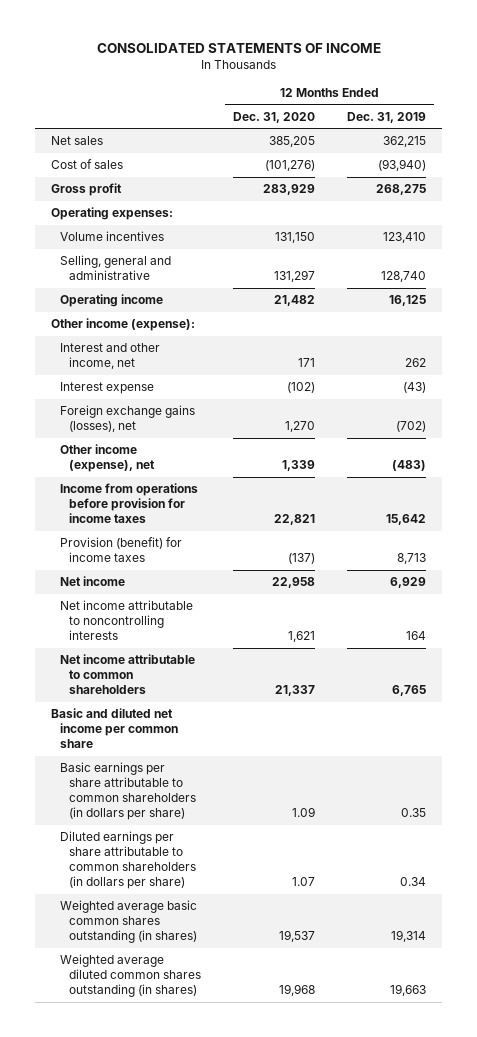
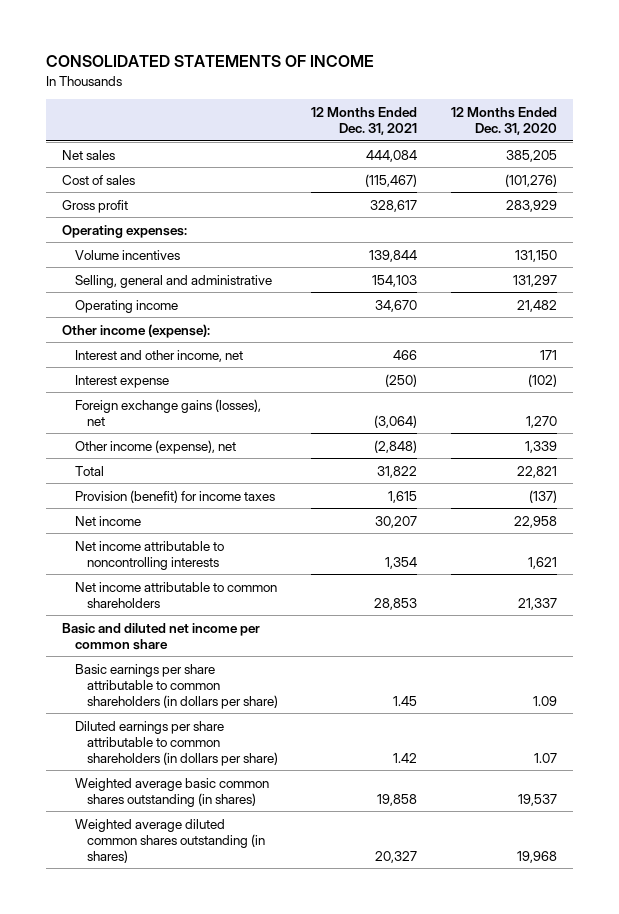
[347,111,427,123] Dec. 31, 2019 -> none
none -> [311,107,418,136] 12 Months Ended Dec. 31, 2021
[60,483,199,524] Income from operations before provision for income taxes -> [74,465,104,476] Total

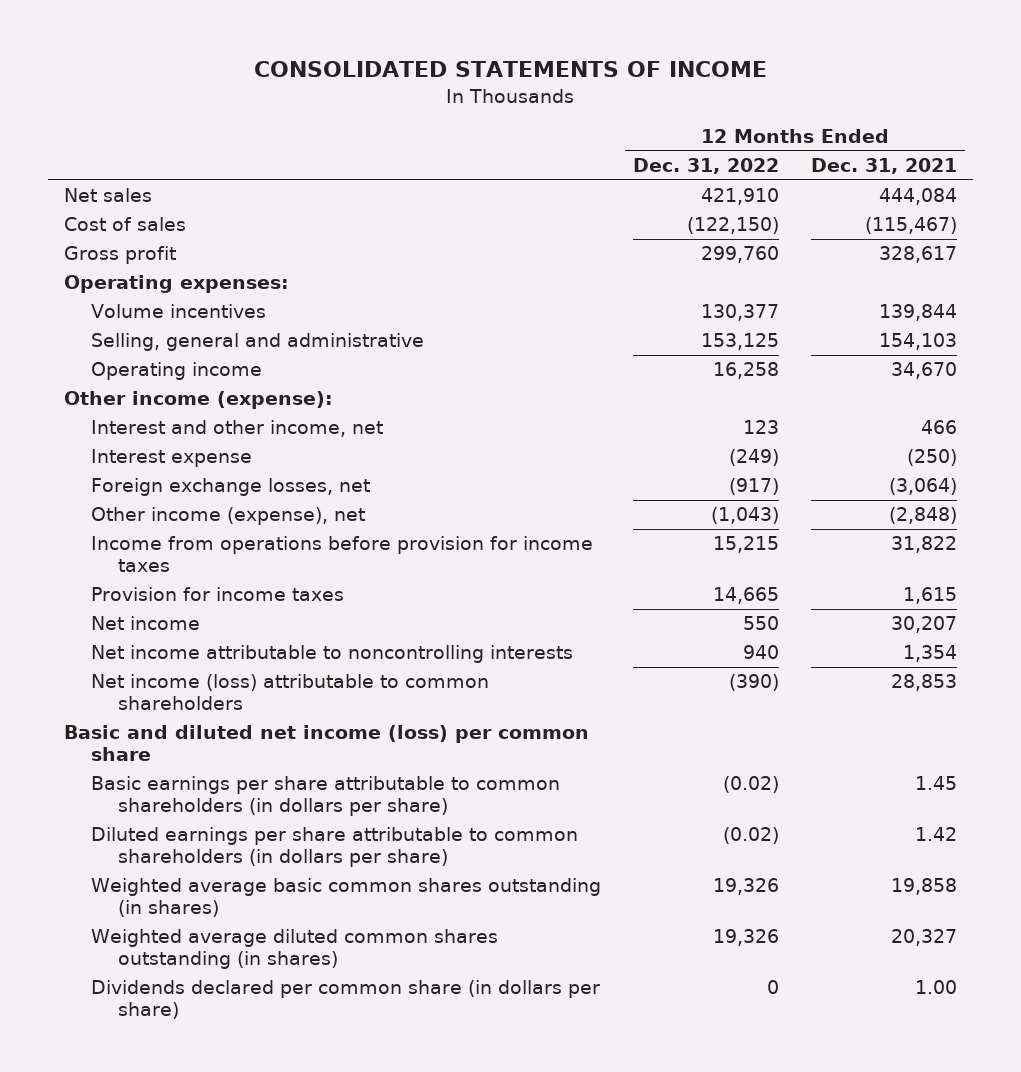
[450,107,557,136] 12 Months Ended Dec. 31, 2020 -> none
none -> [632,157,779,174] Dec. 31, 2022
[74,398,261,426] Foreign exchange gains (losses), net -> [90,478,370,497] Foreign exchange losses, net
[74,465,104,476] Total -> [90,536,593,573] Income from operations before provision for income taxes
[74,489,275,503] Provision (benefit) for income taxes -> [90,587,344,602] Provision for income taxes
[74,581,277,608] Net income attributable to common shareholders -> [90,674,489,711] Net income (loss) attributable to common shareholders
[62,622,261,650] Basic and diluted net income per common share -> [63,725,589,762] Basic and diluted net income (loss) per common share
none -> [90,980,600,1020] Dividends declared per common share (in dollars per share)

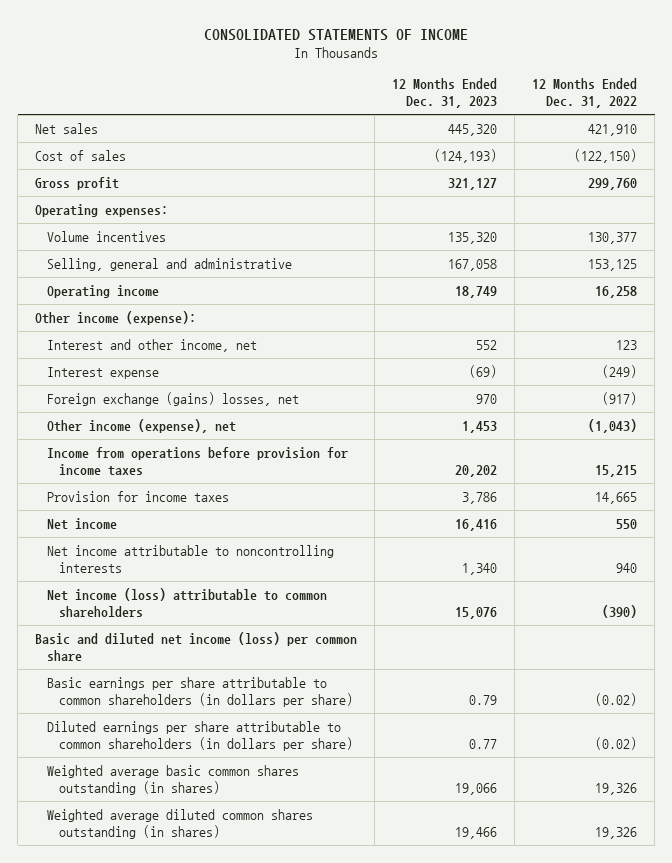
[810,157,957,174] Dec. 31, 2021 -> none
none -> [392,78,498,109] 12 Months Ended Dec. 31, 2023
[90,478,370,497] Foreign exchange losses, net -> [46,391,299,406] Foreign exchange (gains) losses, net
[90,980,600,1020] Dividends declared per common share (in dollars per share) -> none

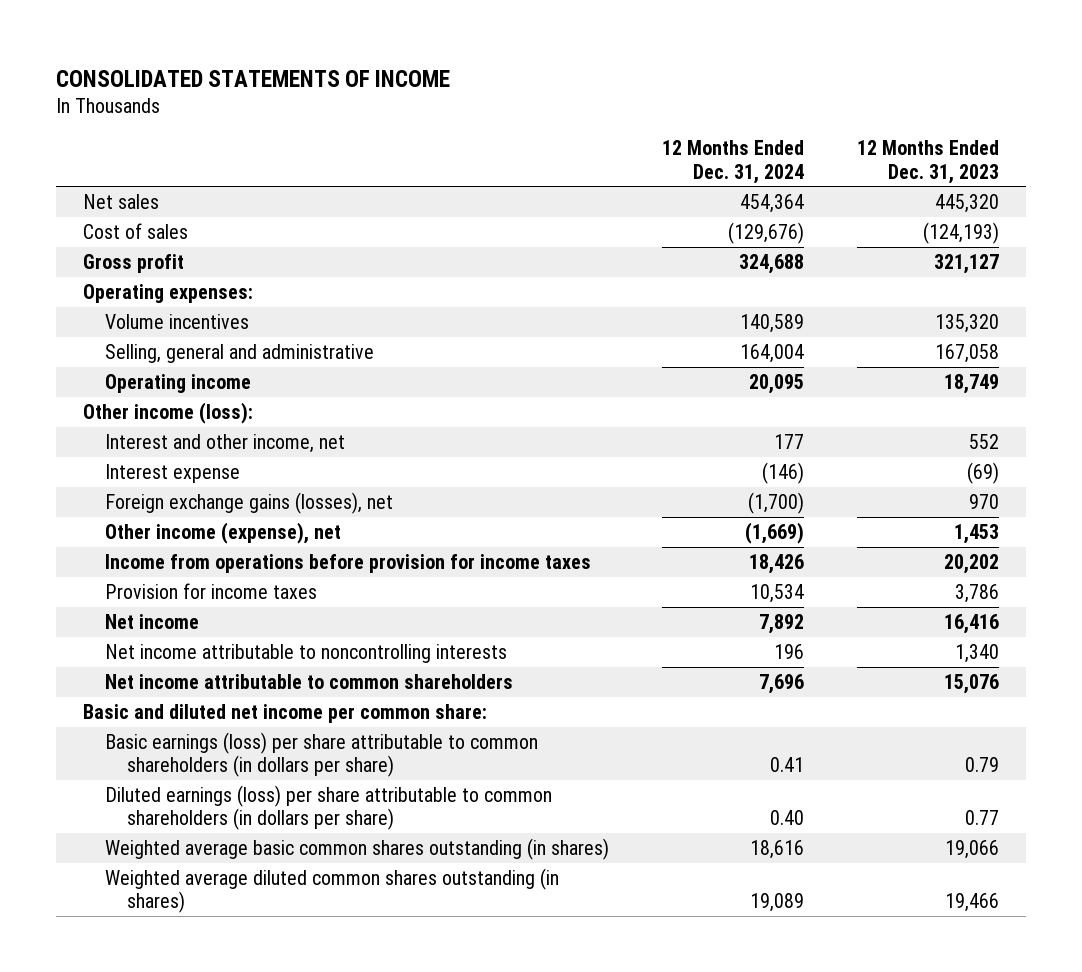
[532,78,638,109] 12 Months Ended Dec. 31, 2022 -> none
none -> [661,140,804,184] 12 Months Ended Dec. 31, 2024
[35,310,197,325] Other income (expense): -> [82,401,253,424] Other income (loss):
[46,391,299,406] Foreign exchange (gains) losses, net -> [104,491,393,514] Foreign exchange gains (losses), net
[46,587,327,617] Net income (loss) attributable to common shareholders -> [104,673,513,689] Net income attributable to common shareholders
[35,631,358,661] Basic and diluted net income (loss) per common share -> [82,703,487,723] Basic and diluted net income per common share:
[46,676,353,707] Basic earnings per share attributable to common shareholders (in dollars per share) -> [104,731,538,778] Basic earnings (loss) per share attributable to common shareholders (in dollars per share)
[46,720,353,751] Diluted earnings per share attributable to common shareholders (in dollars per share) -> [104,784,552,831] Diluted earnings (loss) per share attributable to common shareholders (in dollars per share)

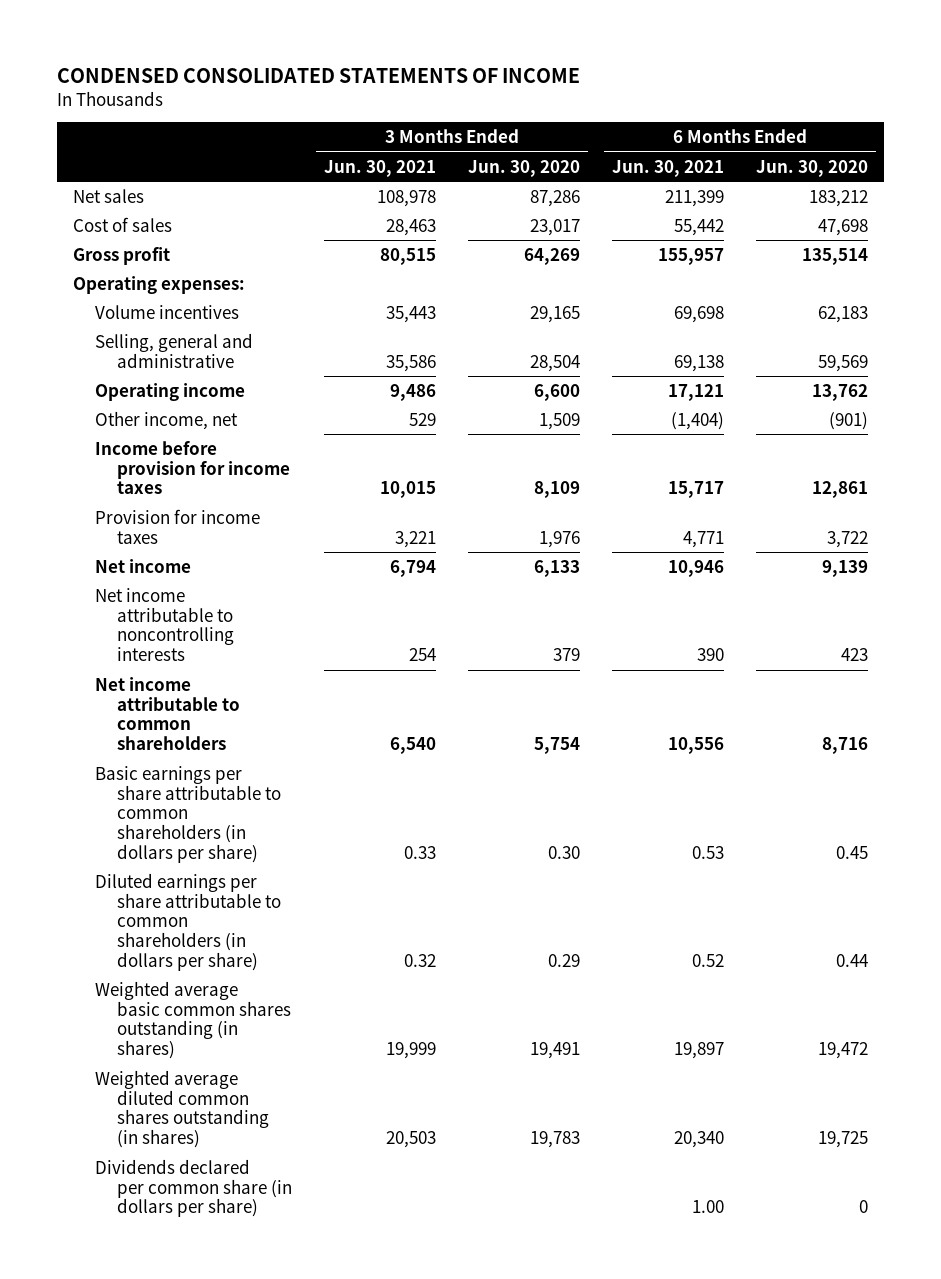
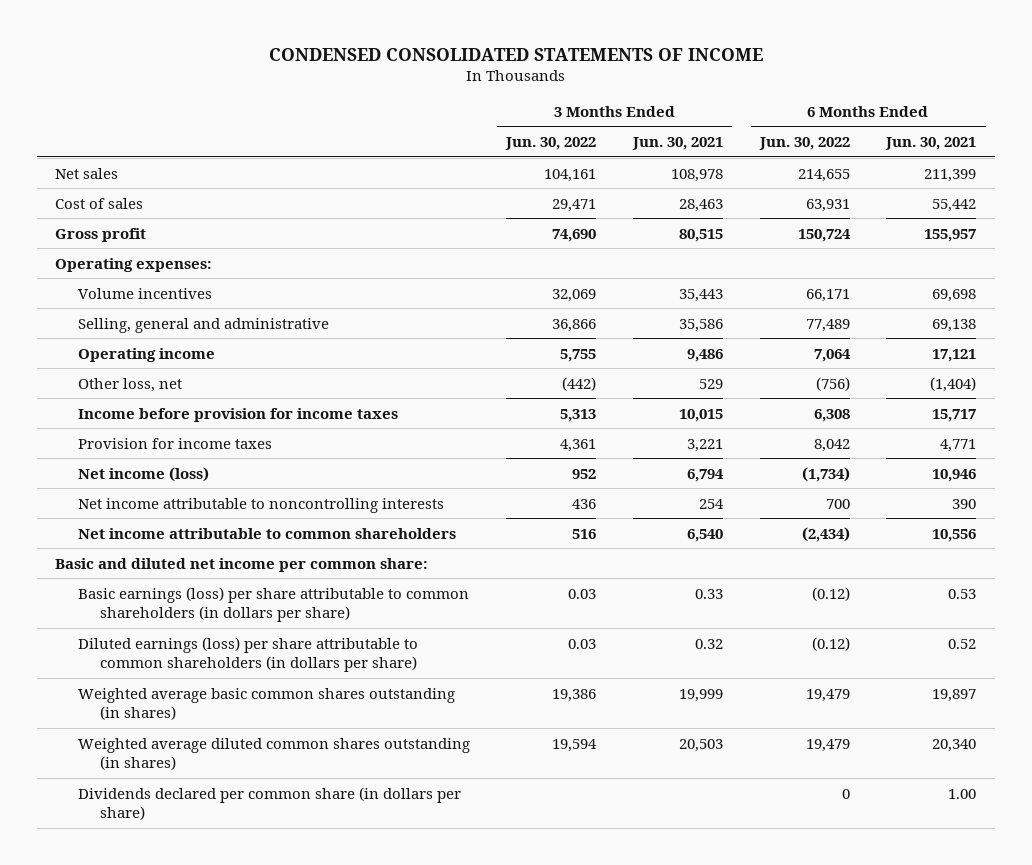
[467,159,580,177] Jun. 30, 2020 -> none
[755,159,868,177] Jun. 30, 2020 -> none
none -> [505,137,597,151] Jun. 30, 2022
none -> [758,137,850,151] Jun. 30, 2022
[94,410,238,430] Other income, net -> [77,377,182,392] Other loss, net
[94,558,191,573] Net income -> [77,466,209,482] Net income (loss)
none -> [55,557,429,572] Basic and diluted net income per common share:
[94,765,281,863] Basic earnings per share attributable to common shareholders (in dollars per share) -> [77,586,469,623] Basic earnings (loss) per share attributable to common shareholders (in dollars per share)
[94,872,281,971] Diluted earnings per share attributable to common shareholders (in dollars per share) -> [77,636,418,673] Diluted earnings (loss) per share attributable to common shareholders (in dollars per share)

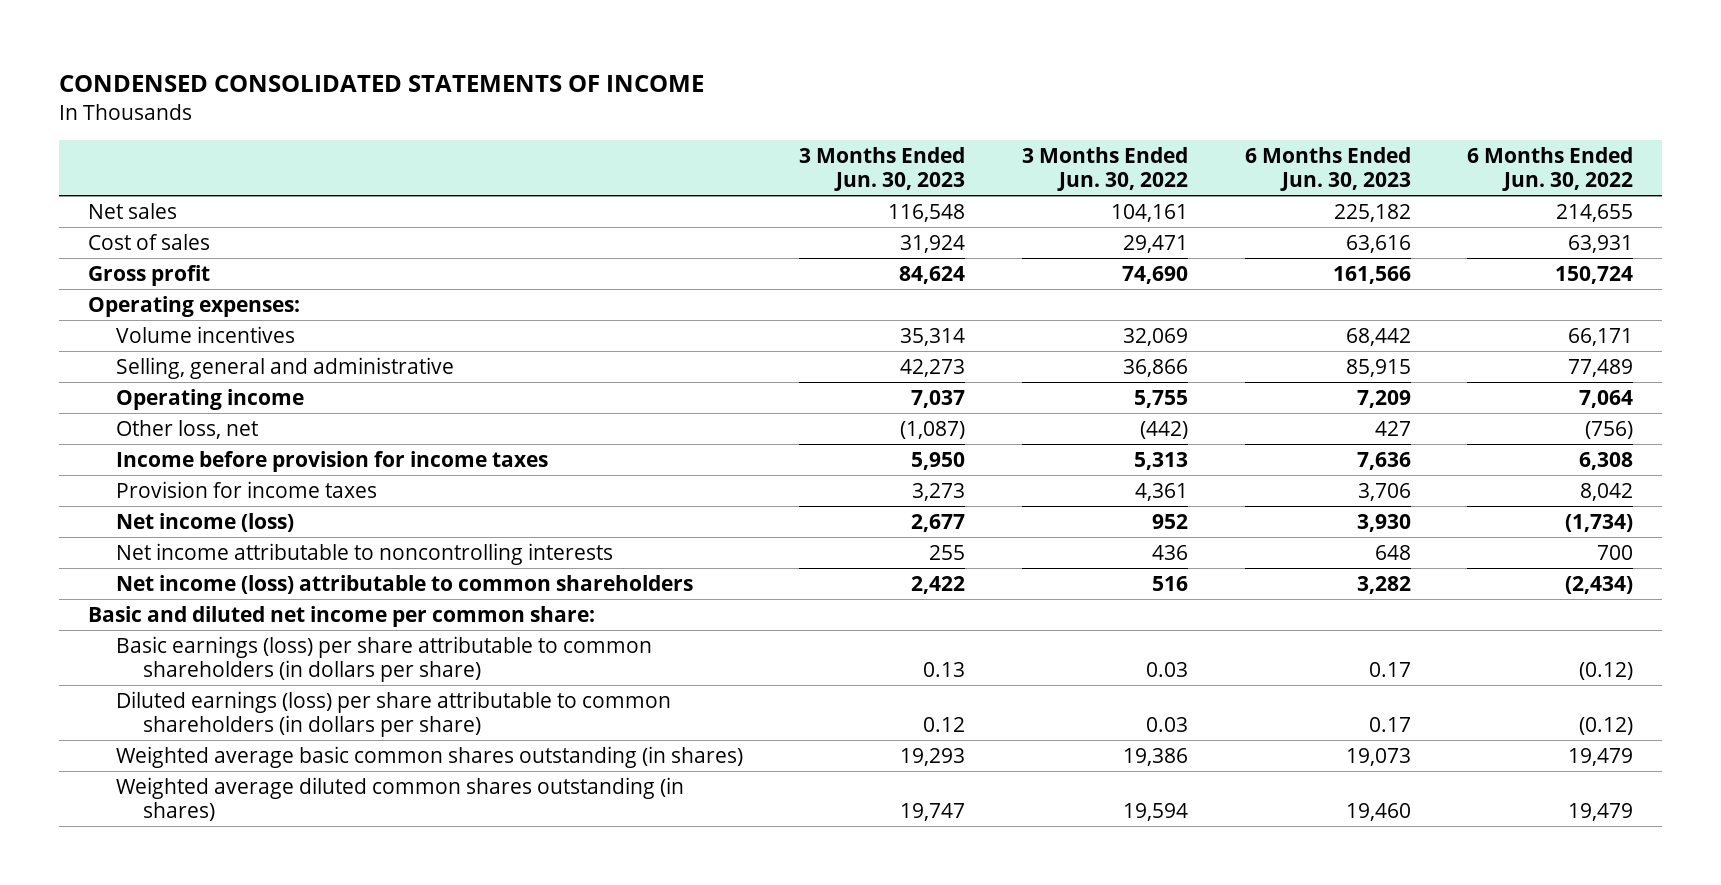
[632,137,724,151] Jun. 30, 2021 -> none
[885,137,977,151] Jun. 30, 2021 -> none
none -> [799,147,966,192] 3 Months Ended Jun. 30, 2023
none -> [1244,147,1411,192] 6 Months Ended Jun. 30, 2023
[77,527,456,539] Net income attributable to common shareholders -> [115,574,693,594] Net income (loss) attributable to common shareholders
[77,786,461,821] Dividends declared per common share (in dollars per share) -> none

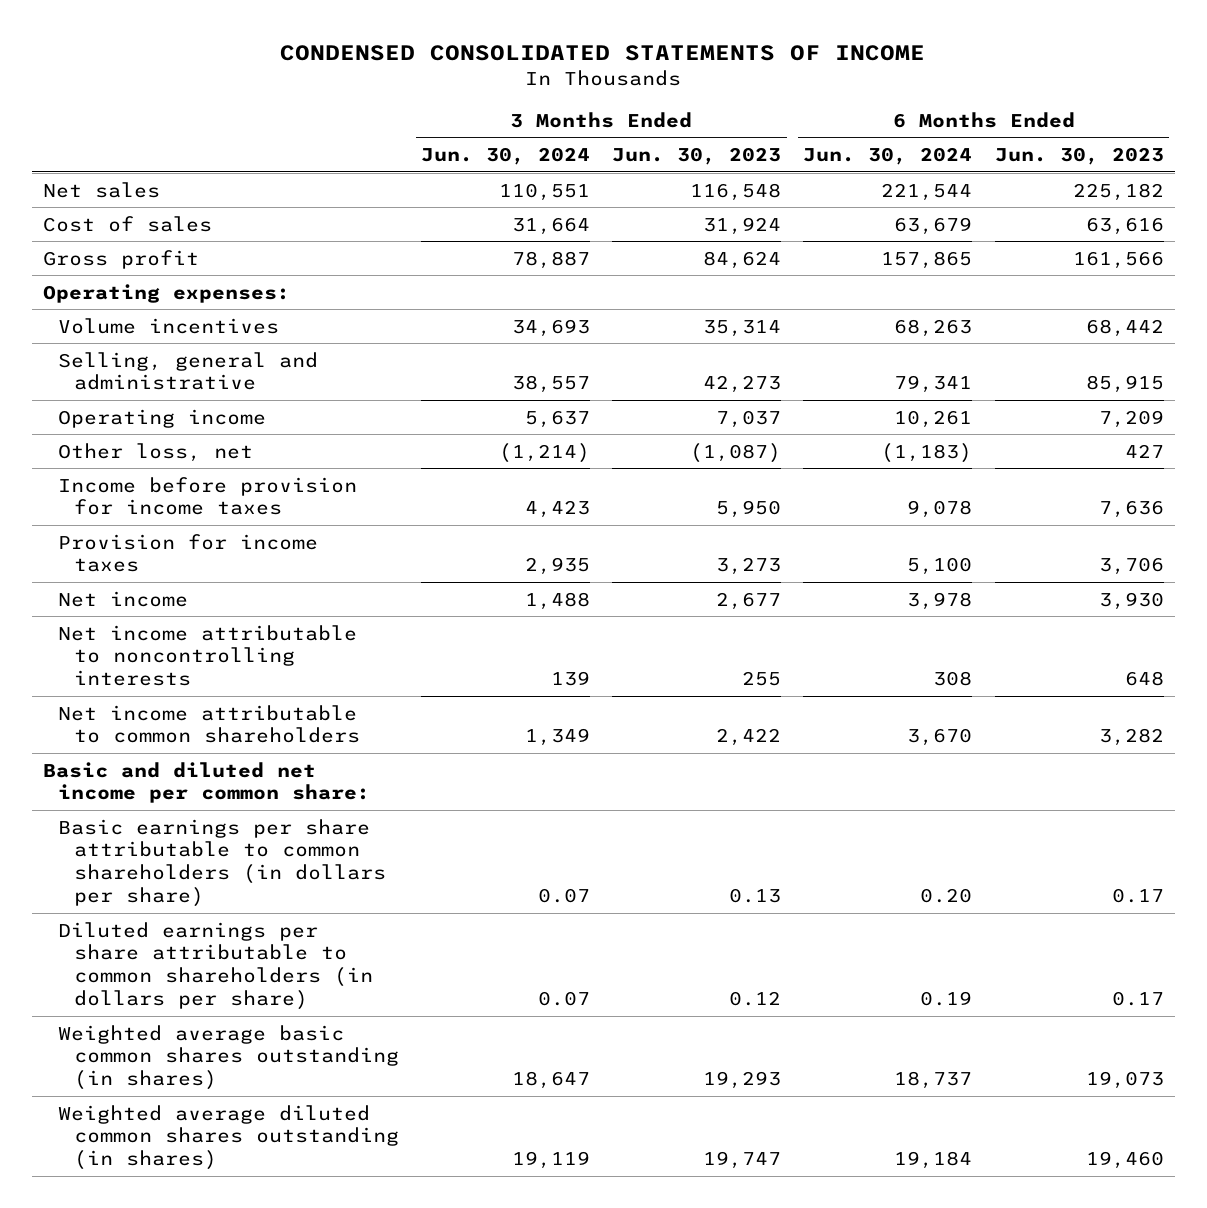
[1021,147,1188,192] 3 Months Ended Jun. 30, 2022 -> none
[1467,147,1634,192] 6 Months Ended Jun. 30, 2022 -> none
none -> [421,147,591,166] Jun. 30, 2024
none -> [803,147,973,166] Jun. 30, 2024
[115,512,294,532] Net income (loss) -> [58,590,189,607] Net income
[115,574,693,594] Net income (loss) attributable to common shareholders -> [58,704,361,744] Net income attributable to common shareholders
[115,635,652,682] Basic earnings (loss) per share attributable to common shareholders (in dollars per share) -> [58,818,387,908] Basic earnings per share attributable to common shareholders (in dollars per share)
[115,690,671,737] Diluted earnings (loss) per share attributable to common shareholders (in dollars per share) -> [58,921,374,1011] Diluted earnings per share attributable to common shareholders (in dollars per share)

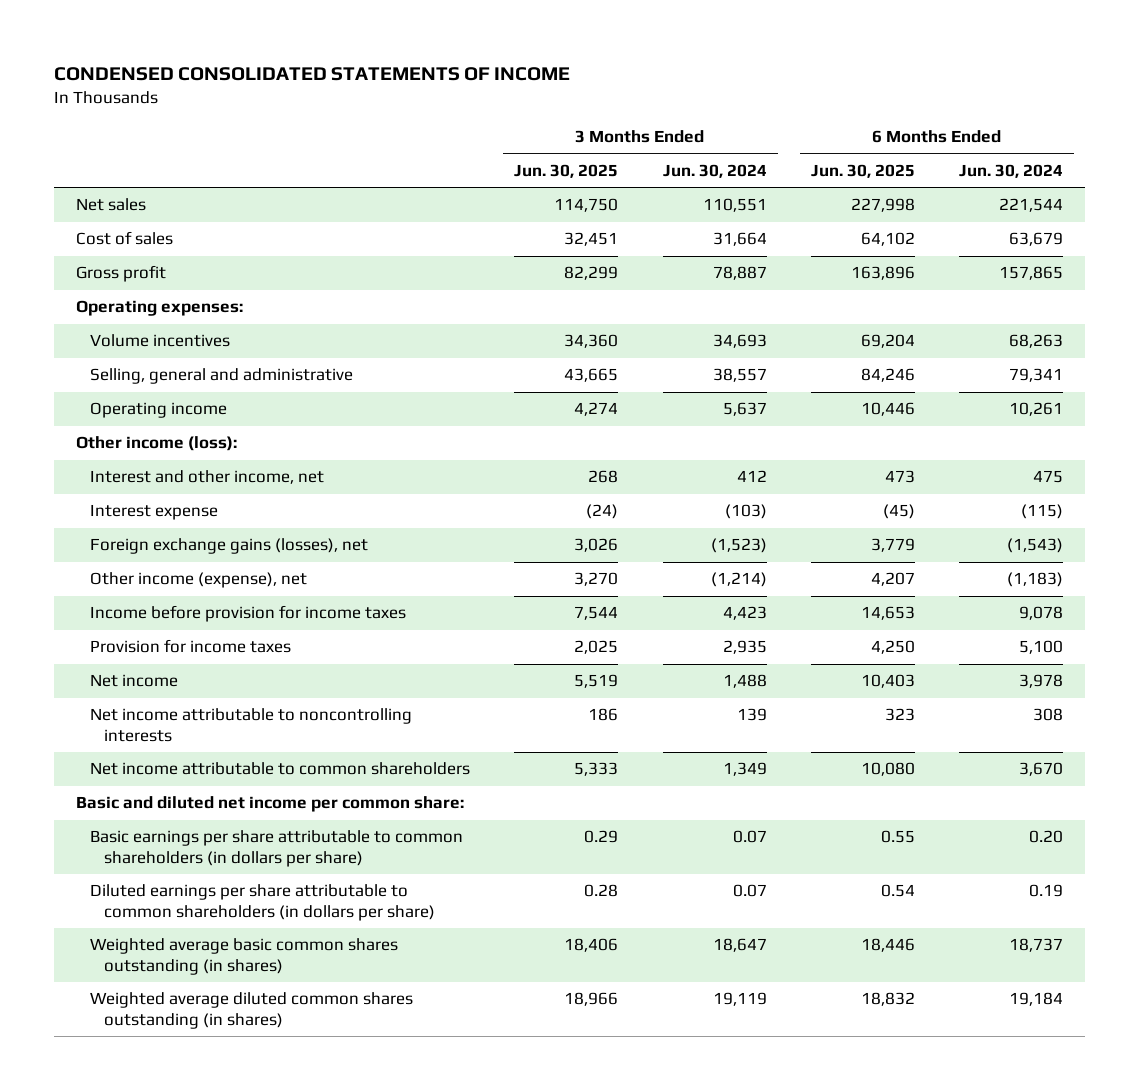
[612,147,782,166] Jun. 30, 2023 -> none
[994,147,1164,166] Jun. 30, 2023 -> none
none -> [514,163,619,178] Jun. 30, 2025
none -> [810,163,915,178] Jun. 30, 2025
none -> [76,436,238,452] Other income (loss):
none -> [90,470,325,485] Interest and other income, net
none -> [90,504,219,521] Interest expense
none -> [90,538,369,555] Foreign exchange gains (losses), net
[58,442,254,462] Other loss, net -> [90,572,308,589] Other income (expense), net

